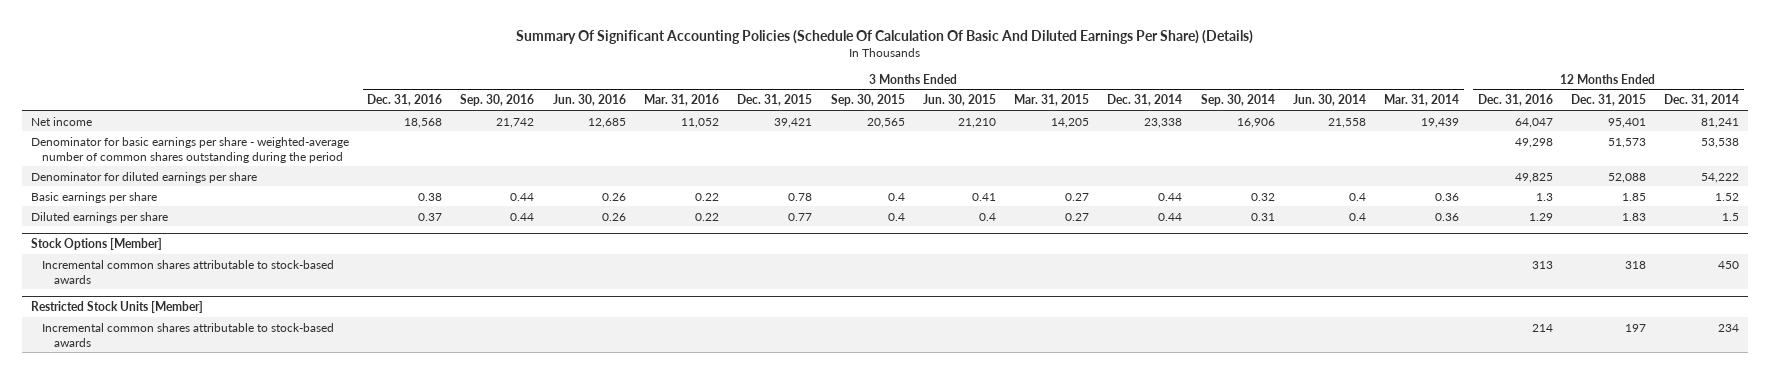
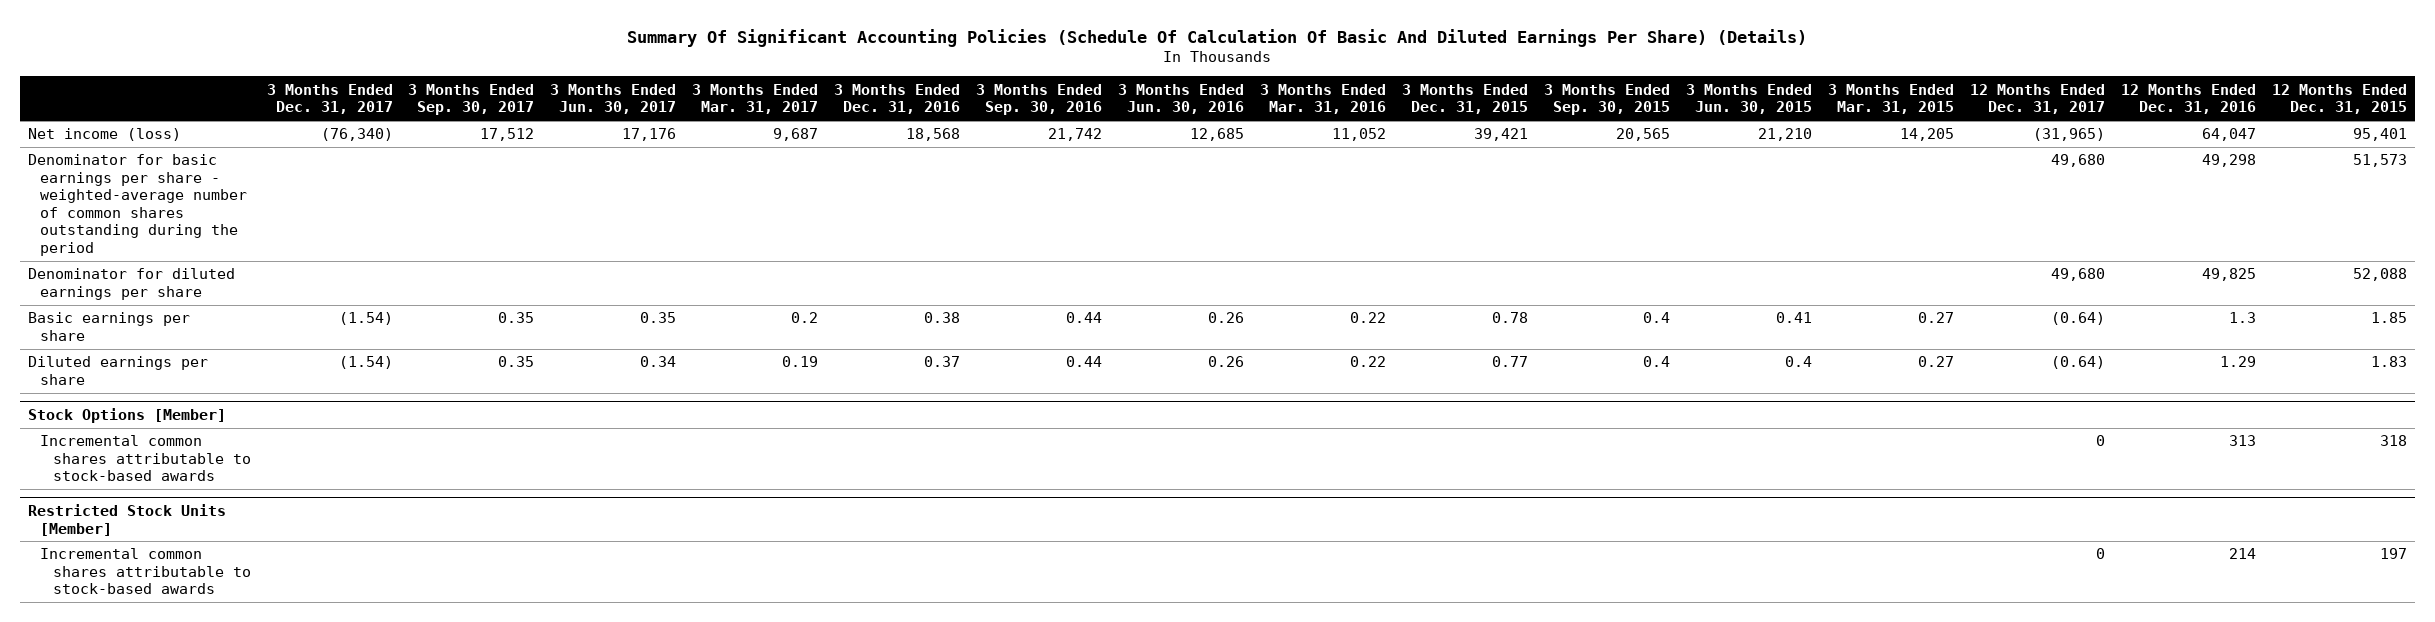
[1107,94,1183,107] Dec. 31, 2014 -> none
[1200,94,1275,107] Sep. 30, 2014 -> none
[1293,94,1367,107] Jun. 30, 2014 -> none
[1384,94,1460,107] Mar. 31, 2014 -> none
[1664,94,1740,107] Dec. 31, 2014 -> none
none -> [266,83,393,115] 3 Months Ended Dec. 31, 2017
none -> [408,83,535,116] 3 Months Ended Sep. 30, 2017
none -> [550,83,677,115] 3 Months Ended Jun. 30, 2017
none -> [692,83,819,115] 3 Months Ended Mar. 31, 2017
none -> [1969,83,2105,115] 12 Months Ended Dec. 31, 2017
[30,116,92,126] Net income -> [28,128,182,142] Net income (loss)

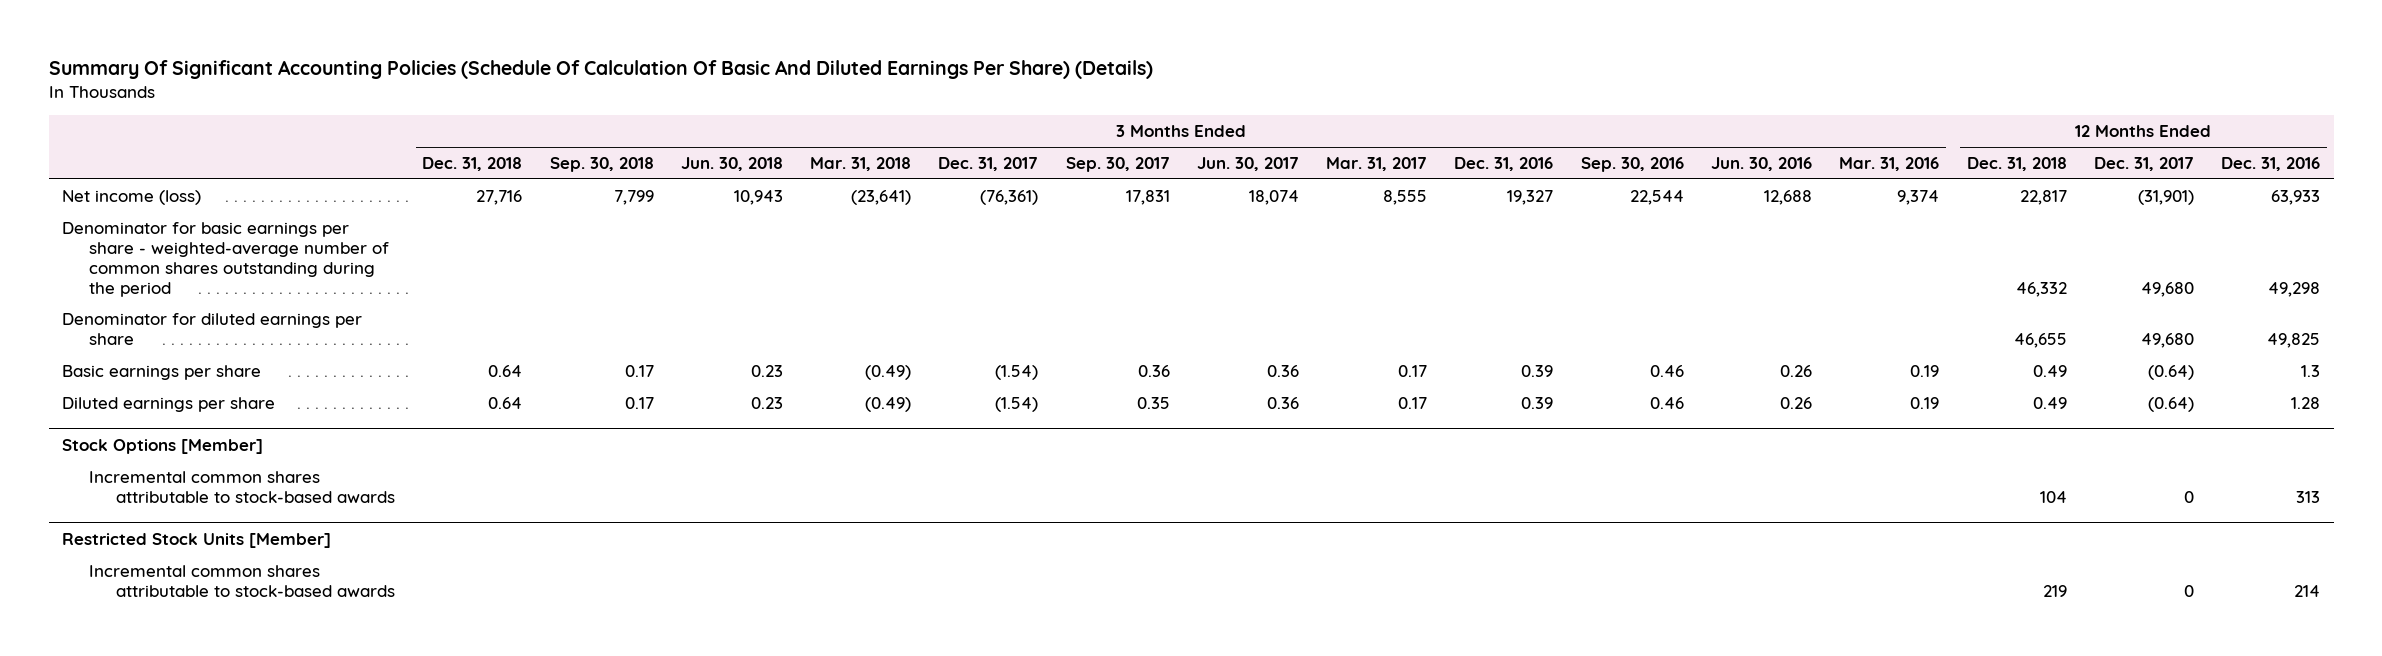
[1402,83,1529,115] 3 Months Ended Dec. 31, 2015 -> none
[1543,83,1670,116] 3 Months Ended Sep. 30, 2015 -> none
[1685,83,1812,115] 3 Months Ended Jun. 30, 2015 -> none
[1827,83,1954,115] 3 Months Ended Mar. 31, 2015 -> none
[2271,83,2407,115] 12 Months Ended Dec. 31, 2015 -> none
none -> [422,157,523,172] Dec. 31, 2018
none -> [549,157,654,173] Sep. 30, 2018
none -> [680,157,783,172] Jun. 30, 2018
none -> [810,157,912,172] Mar. 31, 2018
none -> [1966,157,2067,172] Dec. 31, 2018
[320,128,393,142] (76,340) -> [980,189,1039,205] (76,361)
[480,128,535,142] 17,512 -> [1125,189,1170,205] 17,831
[622,128,677,142] 17,176 -> [1248,189,1299,205] 18,074
[773,128,819,142] 9,687 -> [1383,189,1428,205] 8,555
[906,128,961,142] 18,568 -> [1507,189,1554,205] 19,327
[1048,128,1103,142] 21,742 -> [1629,189,1684,205] 22,544
[1190,128,1245,142] 12,685 -> [1764,189,1813,205] 12,688
[1332,128,1387,142] 11,052 -> [1897,189,1940,205] 9,374
[2032,128,2105,142] (31,965) -> [2137,189,2194,205] (31,901)
[2201,128,2256,142] 64,047 -> [2271,189,2321,205] 63,933
[498,312,535,324] 0.35 -> [1137,364,1170,377] 0.36
[640,312,677,324] 0.35 -> [1266,364,1299,377] 0.36
[791,312,819,324] 0.2 -> [1398,364,1428,377] 0.17
[924,312,961,324] 0.38 -> [1521,364,1554,377] 0.39
[1066,312,1103,324] 0.44 -> [1649,364,1684,377] 0.46
[1350,312,1387,324] 0.22 -> [1910,364,1940,377] 0.19
[640,356,677,368] 0.34 -> [1266,396,1299,409] 0.36
[782,356,819,368] 0.19 -> [1398,396,1428,409] 0.17
[924,356,961,368] 0.37 -> [1521,396,1554,409] 0.39
[1066,356,1103,368] 0.44 -> [1649,396,1684,409] 0.46
[1350,356,1387,368] 0.22 -> [1910,396,1940,409] 0.19
[2219,356,2256,368] 1.29 -> [2291,396,2321,409] 1.28

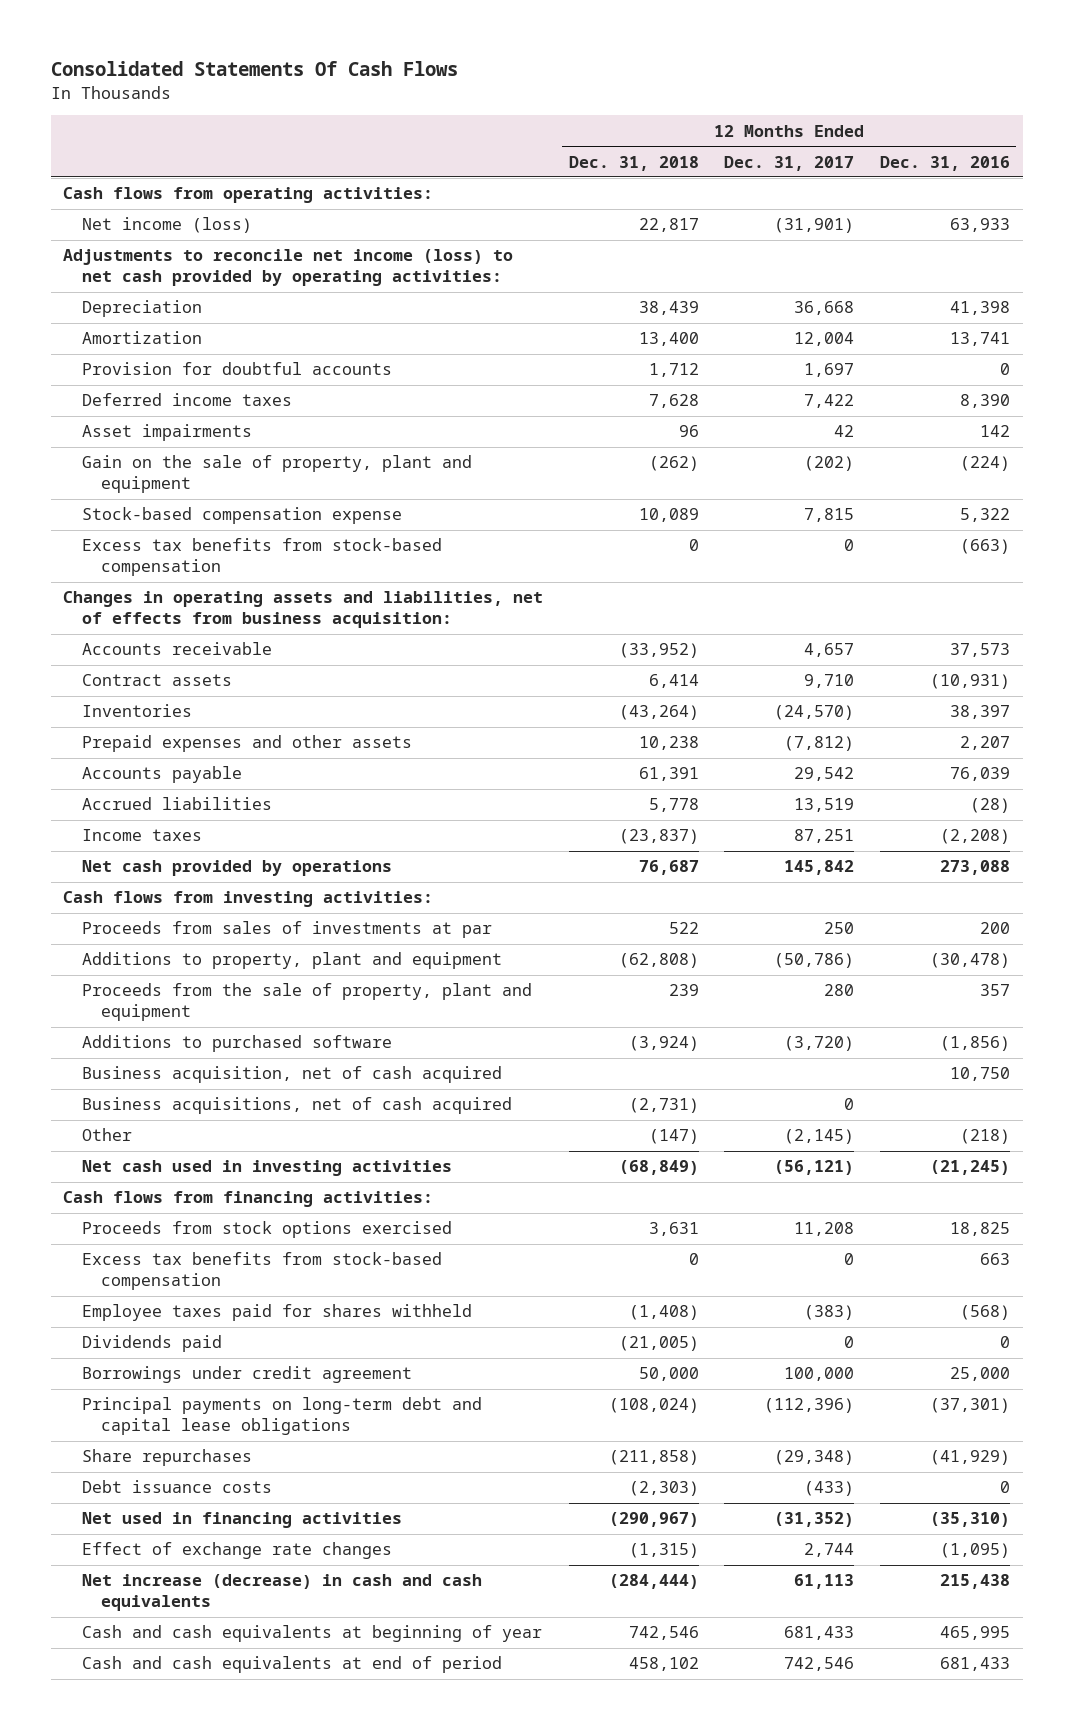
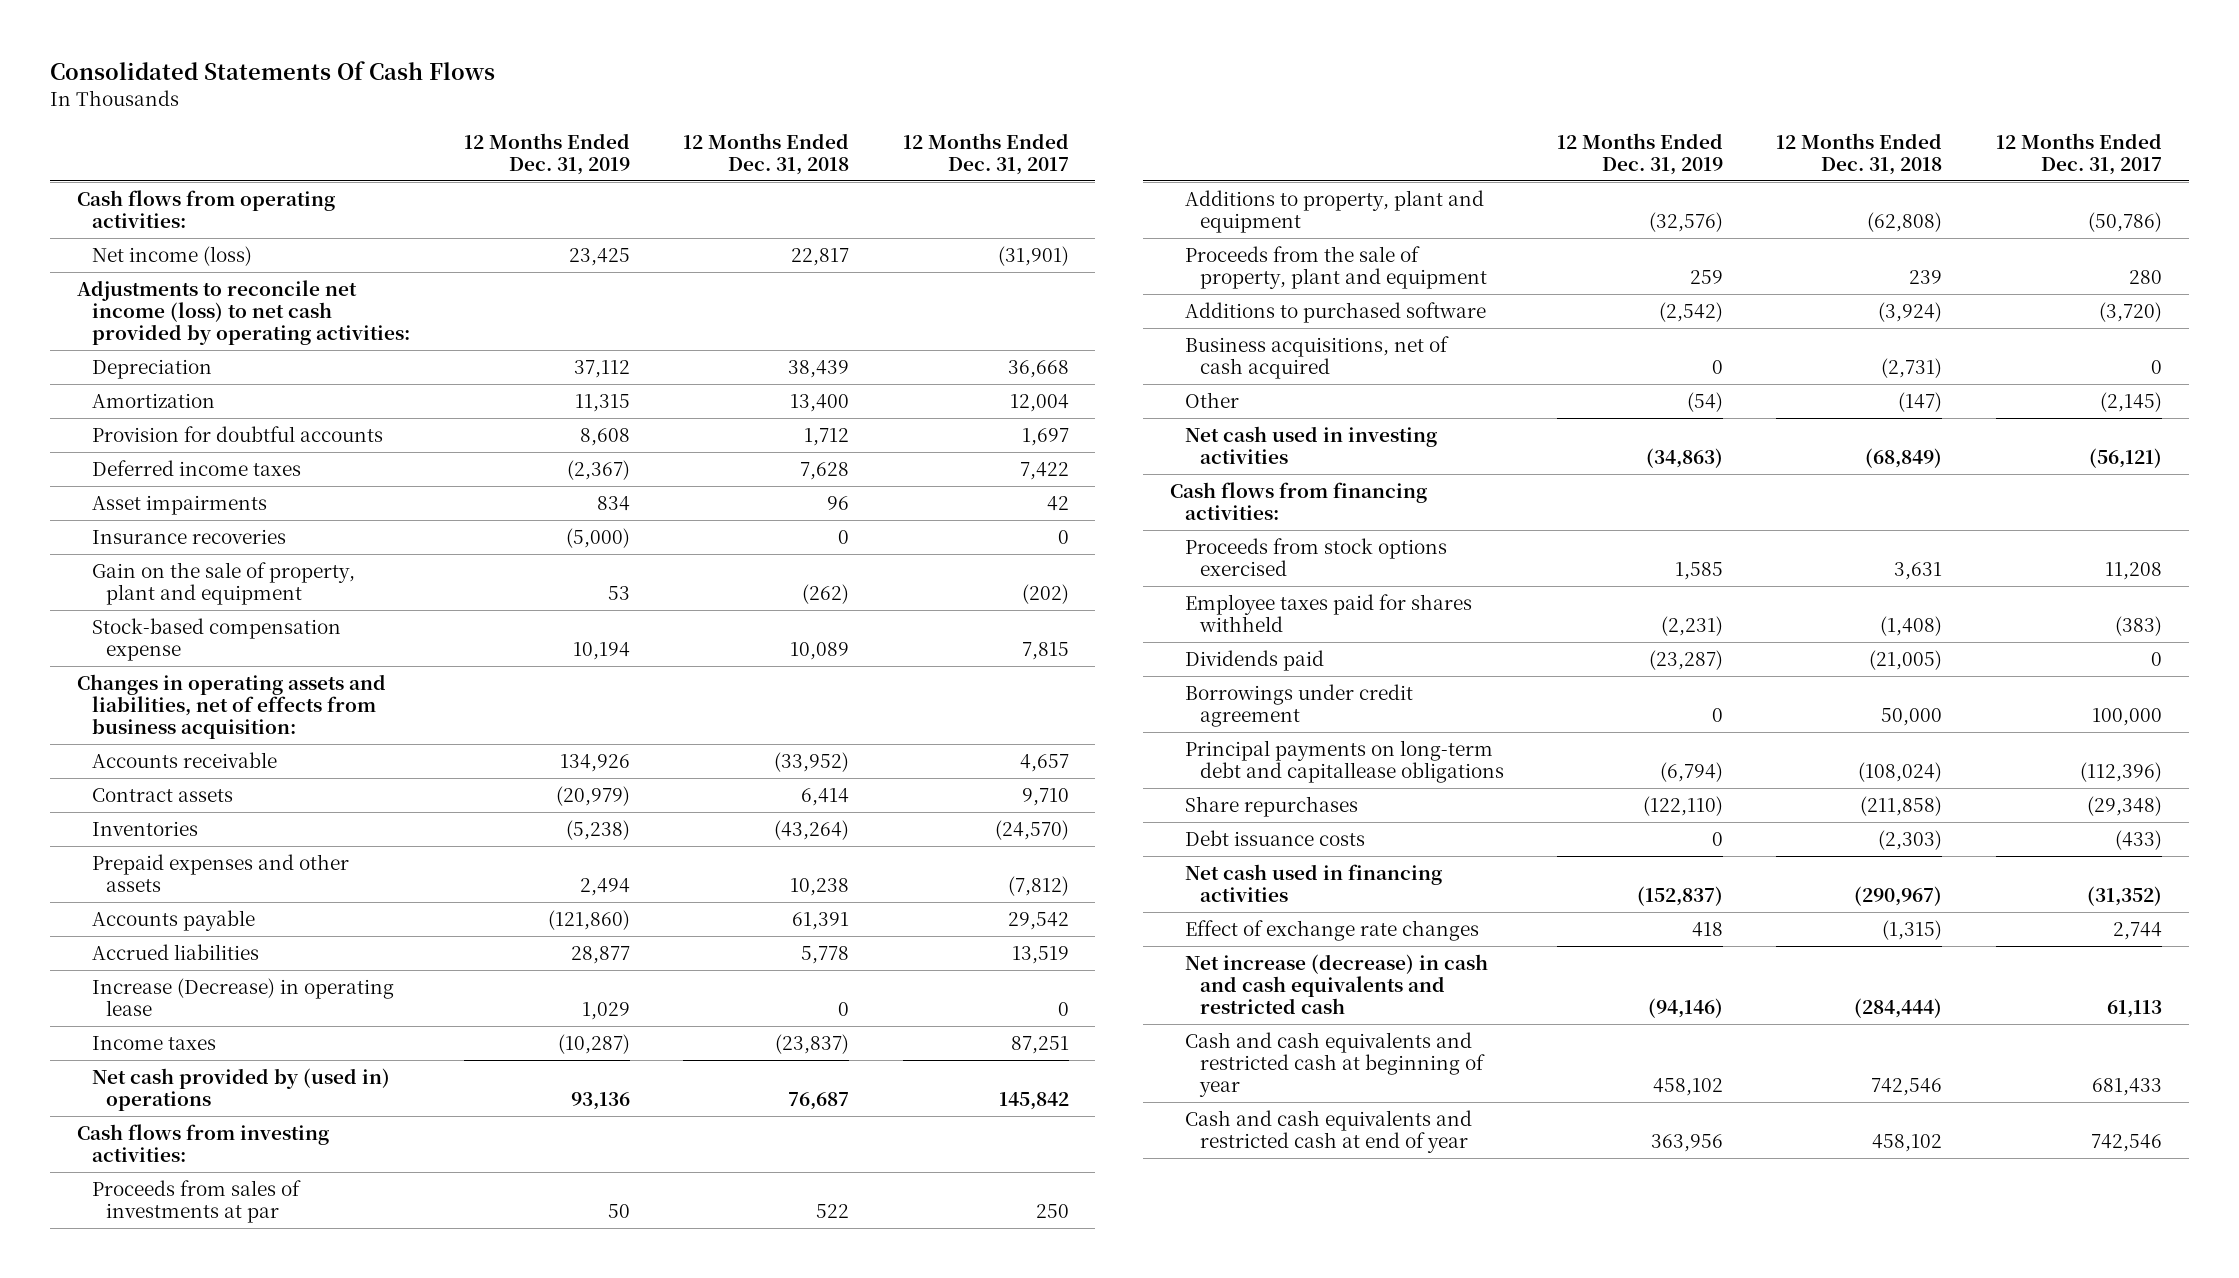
[879,155,1010,171] Dec. 31, 2016 -> none
none -> [463,133,630,176] 12 Months Ended Dec. 31, 2019
none -> [91,528,286,544] Insurance recoveries
[82,538,443,577] Excess tax benefits from stock-based compensation -> none
none -> [91,977,394,1016] Increase (Decrease) in operating lease
[82,860,393,877] Net cash provided by operations -> [91,1067,390,1111] Net cash provided by (used in) operations
[82,1066,503,1084] Business acquisition, net of cash acquired -> none
[82,1252,443,1291] Excess tax benefits from stock-based compensation -> none
[82,1397,483,1436] Principal payments on long-term debt and capital lease obligations -> [1184,739,1504,783] Principal payments on long-term debt and capitallease obligations
[82,1512,403,1529] Net used in financing activities -> [1184,863,1442,902] Net cash used in financing activities
[82,1574,483,1612] Net increase (decrease) in cash and cash equivalents -> [1184,953,1488,1015] Net increase (decrease) in cash and cash equivalents and restricted cash
[82,1625,543,1643] Cash and cash equivalents at beginning of year -> [1184,1031,1485,1098] Cash and cash equivalents and restricted cash at beginning of year
[82,1656,503,1674] Cash and cash equivalents at end of period -> [1184,1109,1472,1153] Cash and cash equivalents and restricted cash at end of year

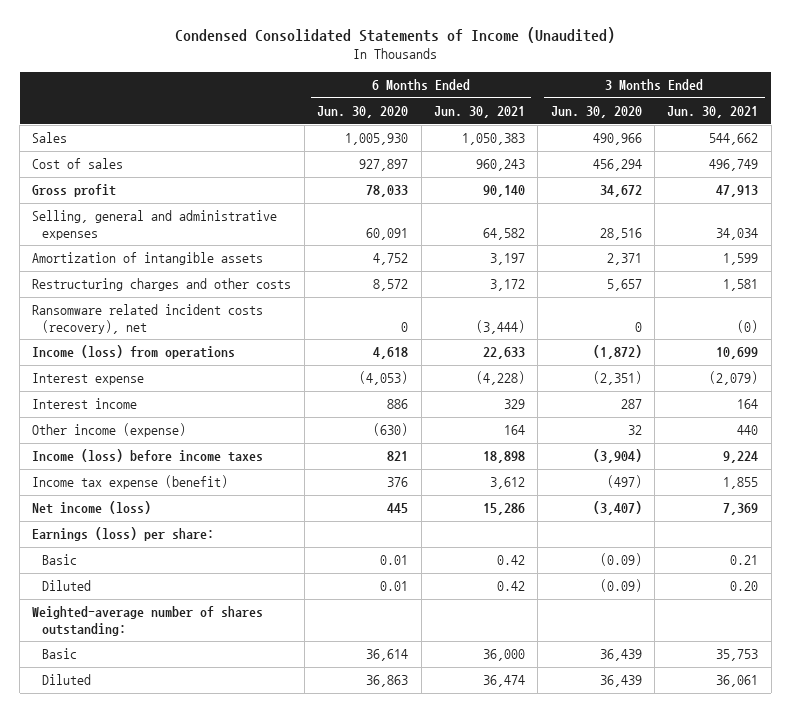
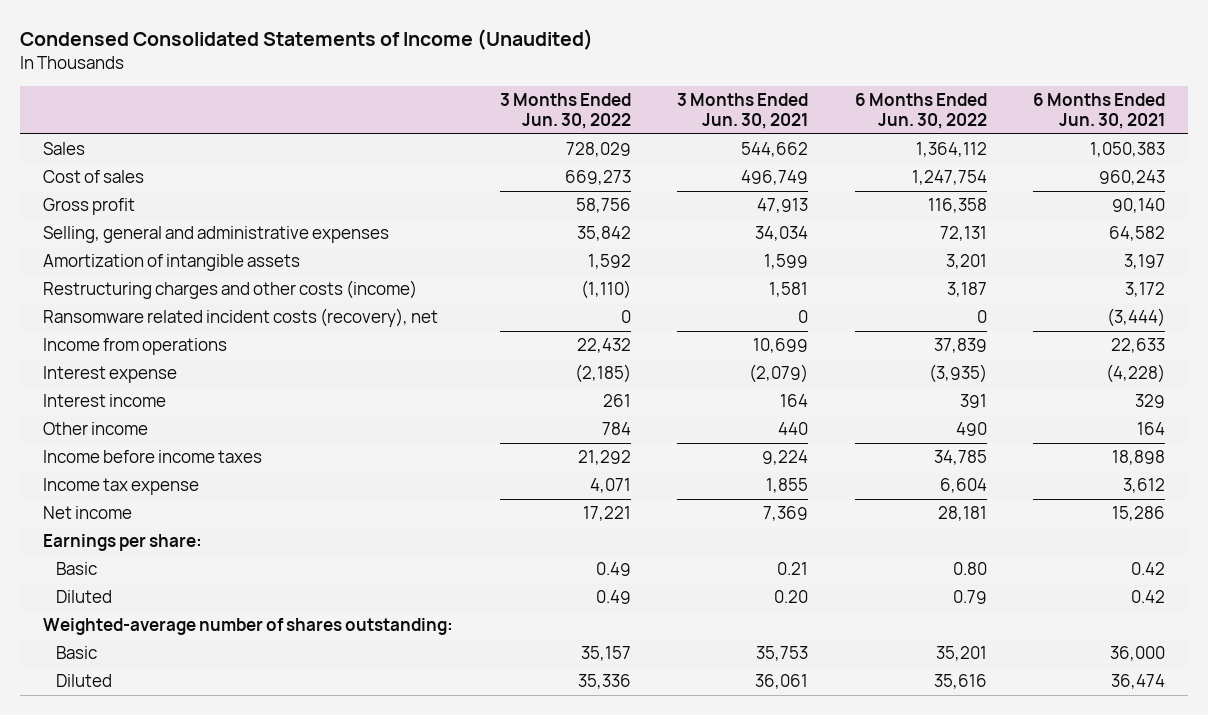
[317,105,409,118] Jun. 30, 2020 -> none
[550,105,642,118] Jun. 30, 2020 -> none
none -> [499,93,631,130] 3 Months Ended Jun. 30, 2022
none -> [854,93,987,130] 6 Months Ended Jun. 30, 2022
[32,278,292,292] Restructuring charges and other costs -> [42,280,417,300] Restructuring charges and other costs (income)
[737,319,759,333] (0) -> [798,310,809,324] 0
[32,345,236,360] Income (loss) from operations -> [42,338,227,356] Income from operations
[32,423,187,438] Other income (expense) -> [42,422,148,436] Other income
[32,449,264,463] Income (loss) before income taxes -> [42,450,262,464] Income before income taxes
[32,475,229,490] Income tax expense (benefit) -> [42,478,199,496] Income tax expense
[32,501,152,515] Net income (loss) -> [42,506,132,520] Net income
[32,527,215,542] Earnings (loss) per share: -> [42,534,202,552] Earnings per share:

